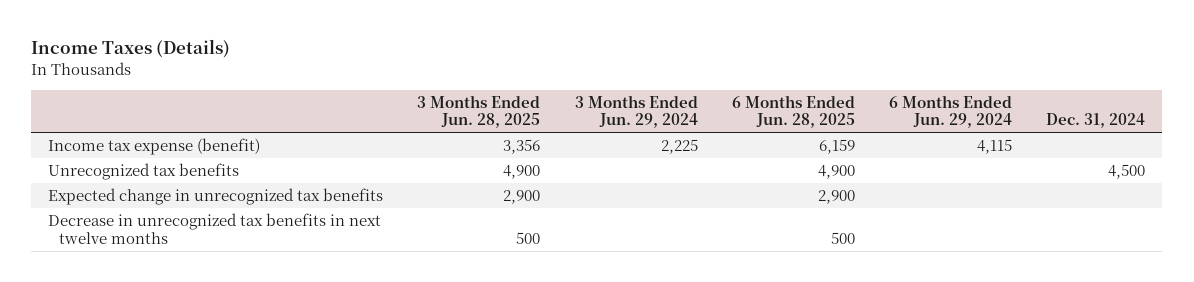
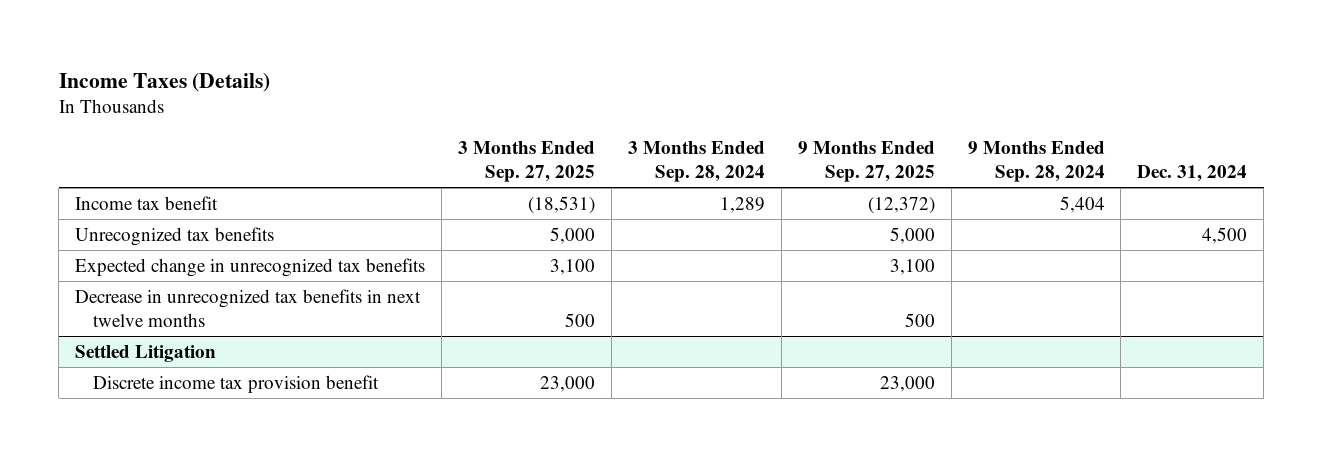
[417,94,541,129] 3 Months Ended Jun. 28, 2025 -> none
[574,94,698,129] 3 Months Ended Jun. 29, 2024 -> none
[731,94,855,129] 6 Months Ended Jun. 28, 2025 -> none
[889,94,1013,129] 6 Months Ended Jun. 29, 2024 -> none
none -> [458,140,596,182] 3 Months Ended Sep. 27, 2025
none -> [627,140,765,182] 3 Months Ended Sep. 28, 2024
none -> [797,140,935,182] 9 Months Ended Sep. 27, 2025
none -> [967,140,1105,182] 9 Months Ended Sep. 28, 2024
[48,138,261,156] Income tax expense (benefit) -> [75,195,219,210] Income tax benefit
none -> [75,344,217,362] Settled Litigation
none -> [92,374,379,393] Discrete income tax provision benefit

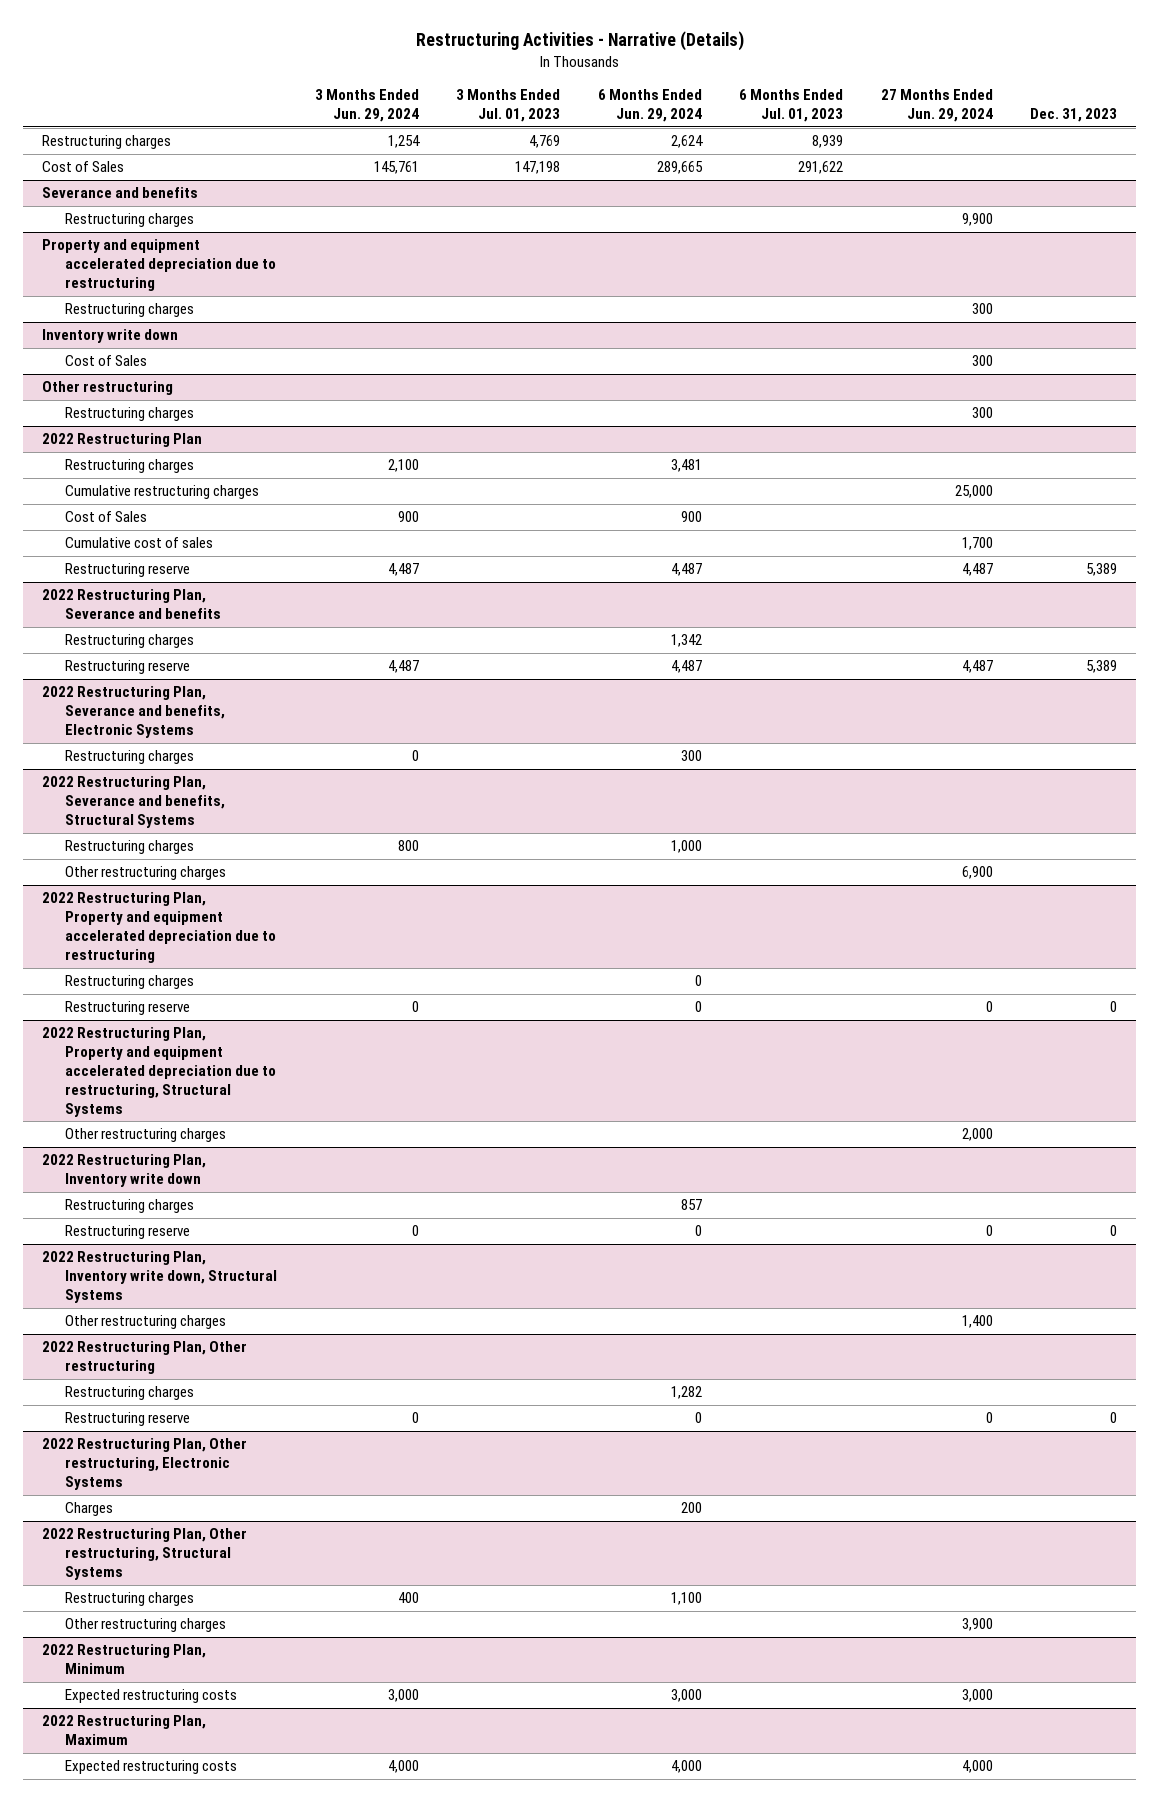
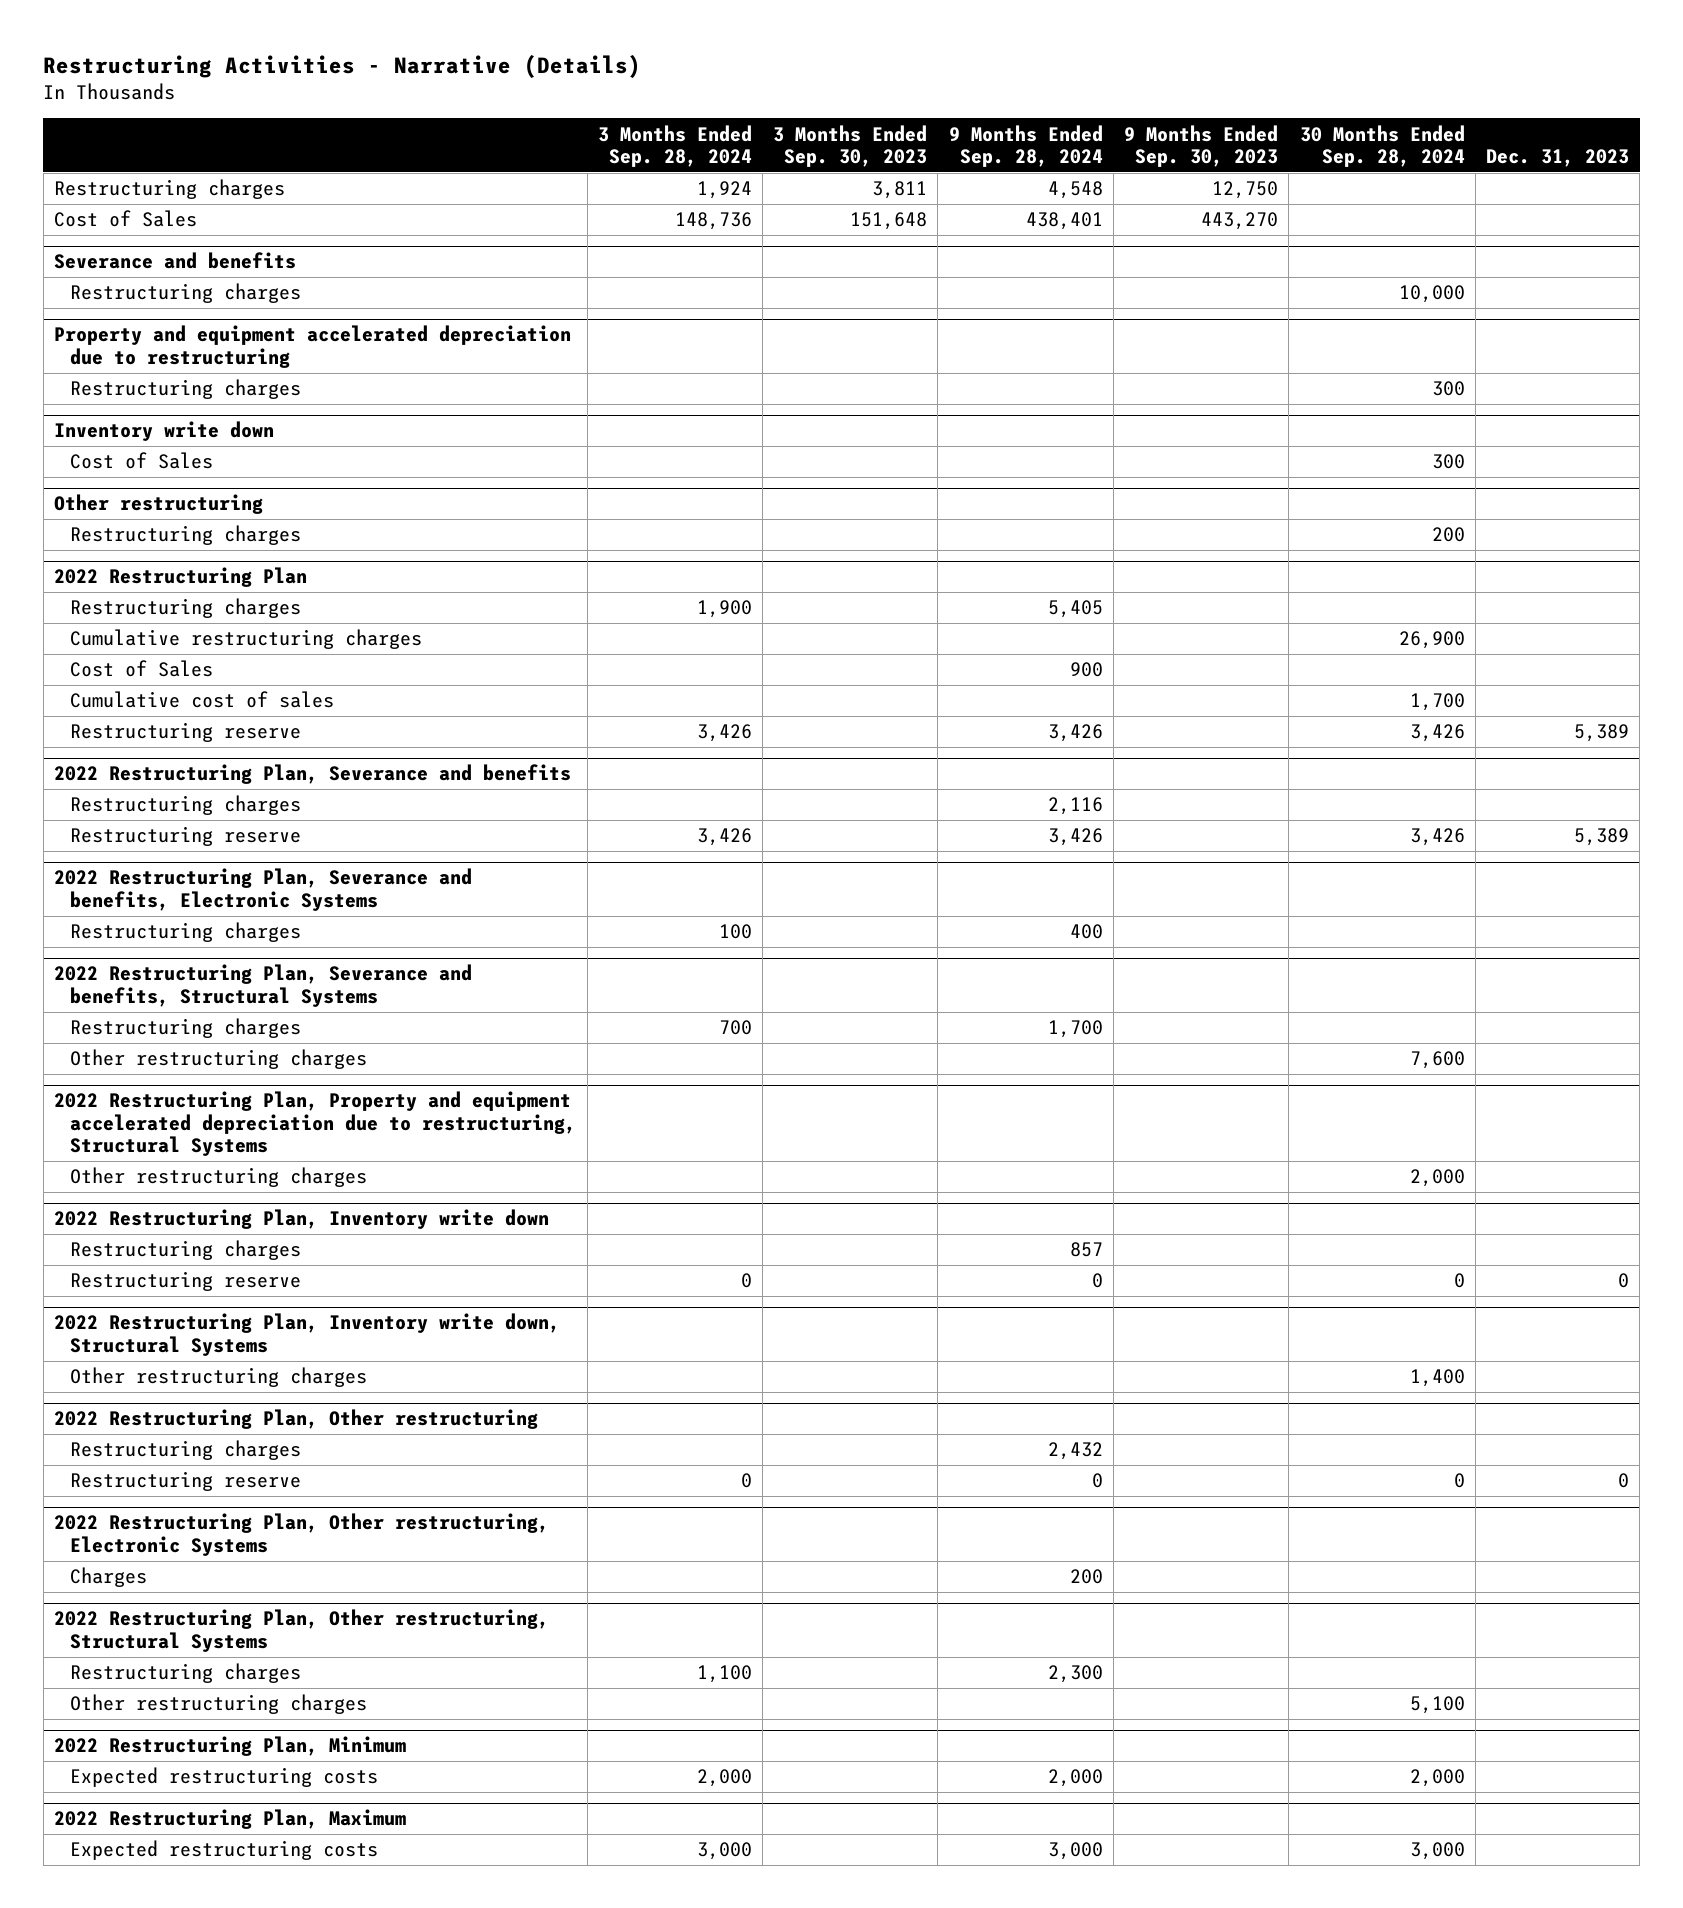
[314,89,419,123] 3 Months Ended Jun. 29, 2024 -> none
[456,89,561,123] 3 Months Ended Jul. 01, 2023 -> none
[597,89,702,123] 6 Months Ended Jun. 29, 2024 -> none
[739,89,844,123] 6 Months Ended Jul. 01, 2023 -> none
[880,89,993,123] 27 Months Ended Jun. 29, 2024 -> none
none -> [597,124,752,168] 3 Months Ended Sep. 28, 2024
none -> [773,124,928,168] 3 Months Ended Sep. 30, 2023
none -> [948,124,1103,168] 9 Months Ended Sep. 28, 2024
none -> [1124,124,1279,168] 9 Months Ended Sep. 30, 2023
none -> [1299,124,1465,168] 30 Months Ended Sep. 28, 2024
[41,892,277,963] 2022 Restructuring Plan, Property and equipment accelerated depreciation due to restructuring -> none
[65,975,195,990] Restructuring charges -> none
[65,1001,191,1016] Restructuring reserve -> none

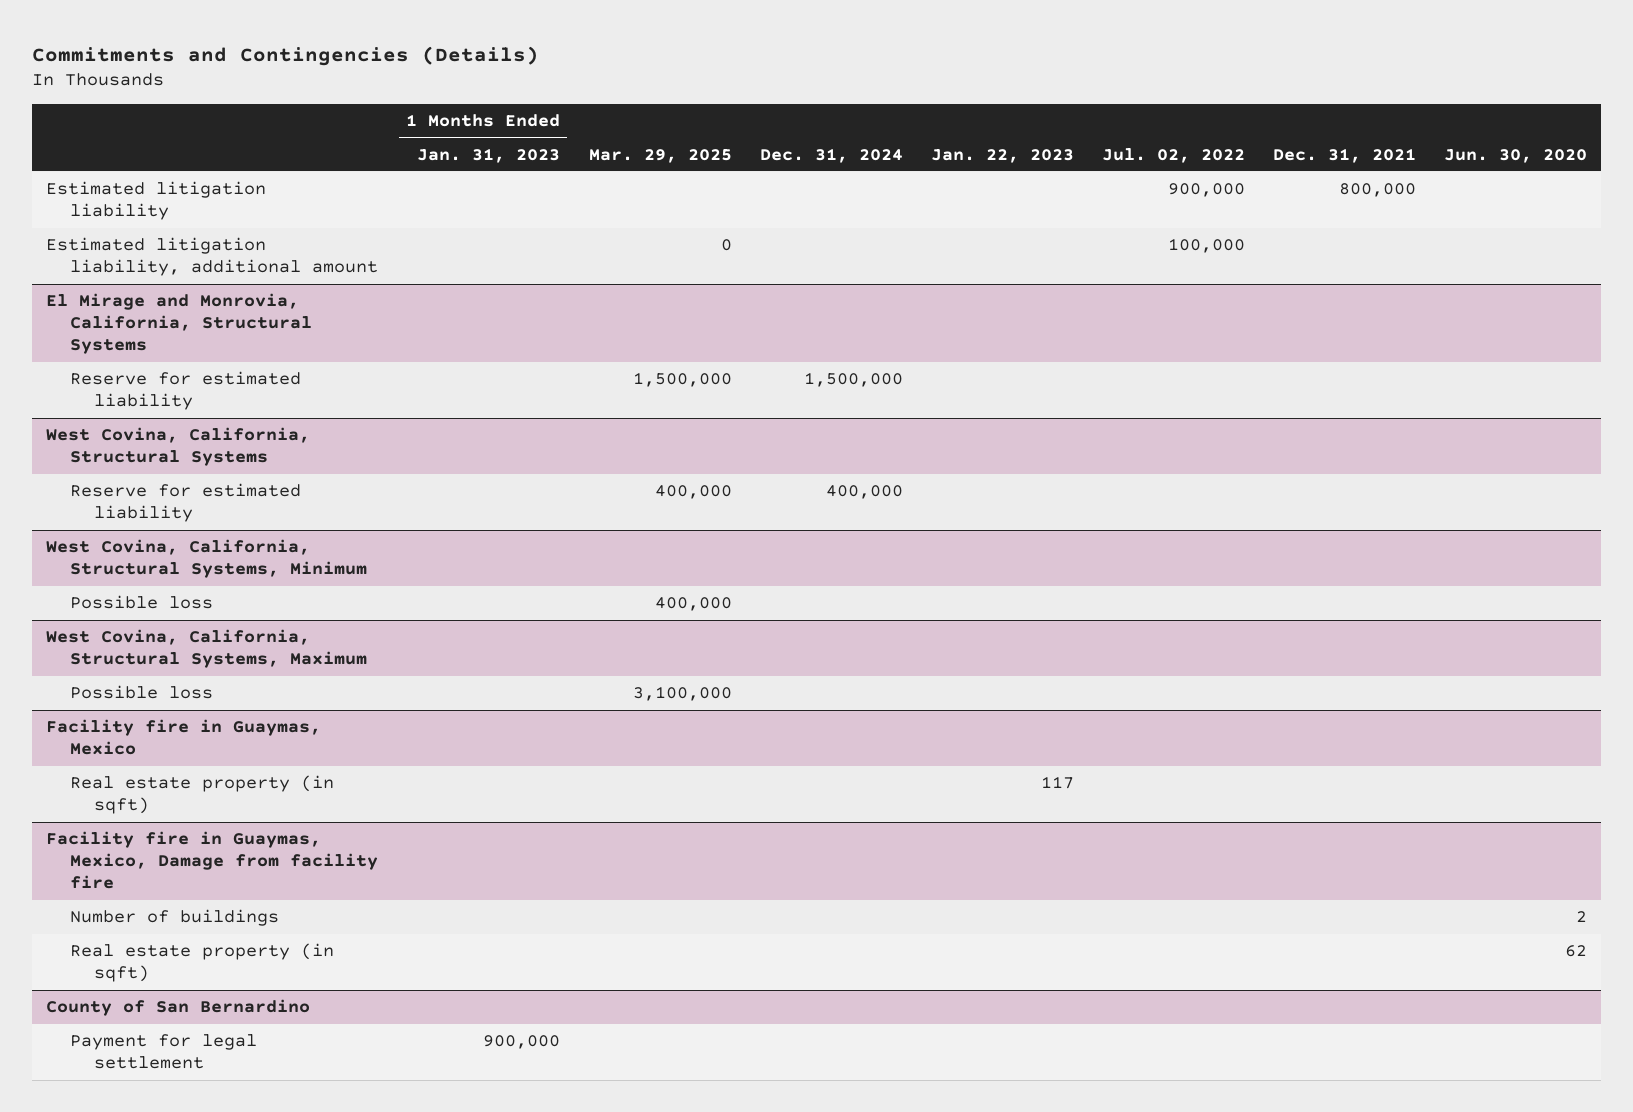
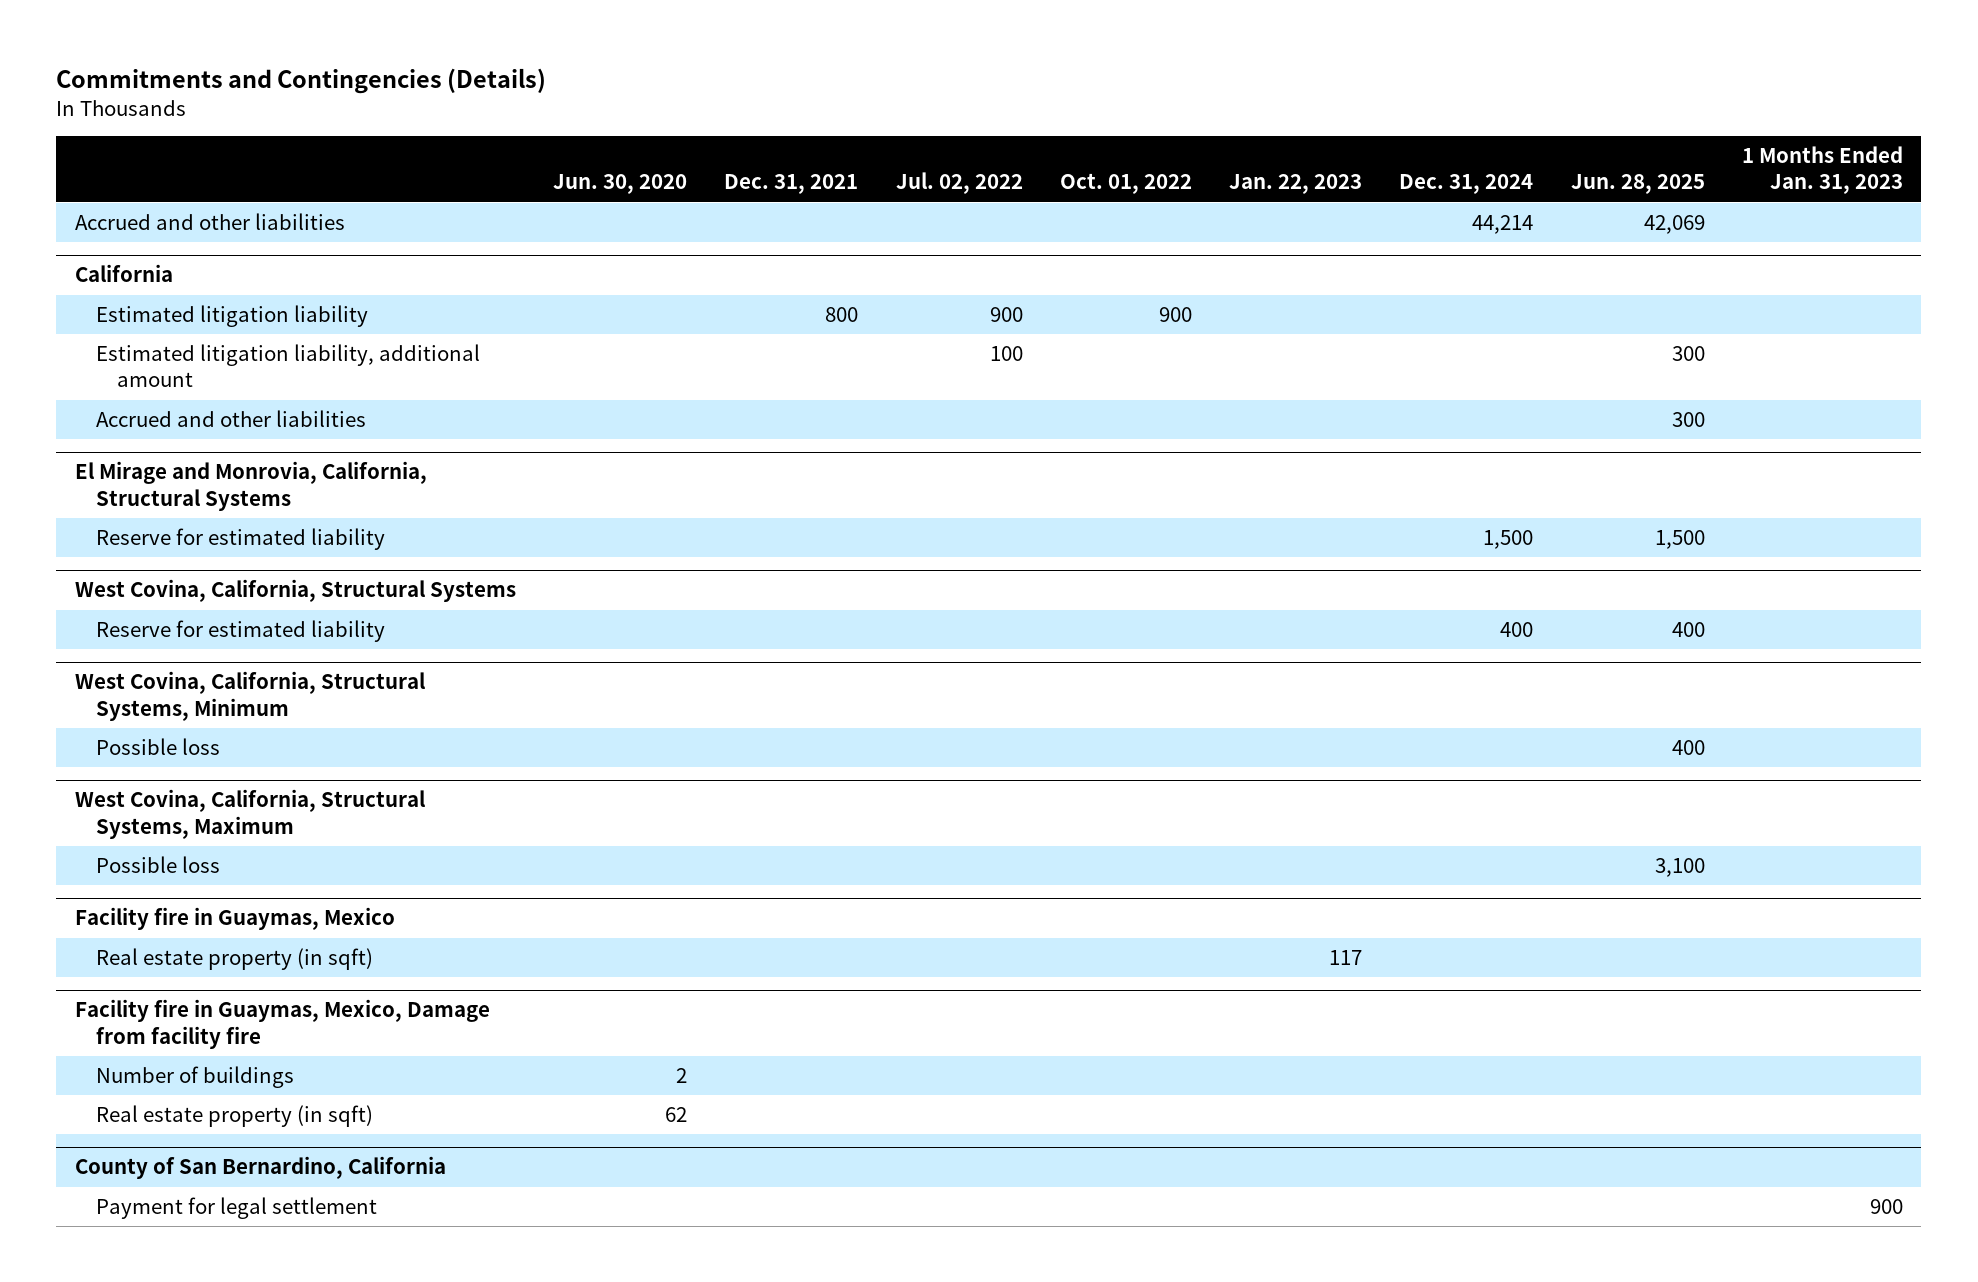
[588,148,732,163] Mar. 29, 2025 -> none
none -> [1059,173,1192,195] Oct. 01, 2022
none -> [1570,174,1705,195] Jun. 28, 2025
[46,181,267,221] Estimated litigation liability -> none
[46,237,379,277] Estimated litigation liability, additional amount -> none
none -> [74,213,345,231] Accrued and other liabilities
none -> [74,264,173,283] California
none -> [96,305,369,328] Estimated litigation liability
none -> [96,344,481,388] Estimated litigation liability, additional amount
none -> [96,410,367,428] Accrued and other liabilities
[803,372,903,388] 1,500,000 -> [1483,530,1534,550] 1,500
[825,485,903,500] 400,000 -> [1500,622,1534,638] 400
[46,999,311,1017] County of San Bernardino -> [74,1156,446,1180] County of San Bernardino, California
[483,1035,561,1050] 900,000 -> [1869,1199,1903,1215] 900

